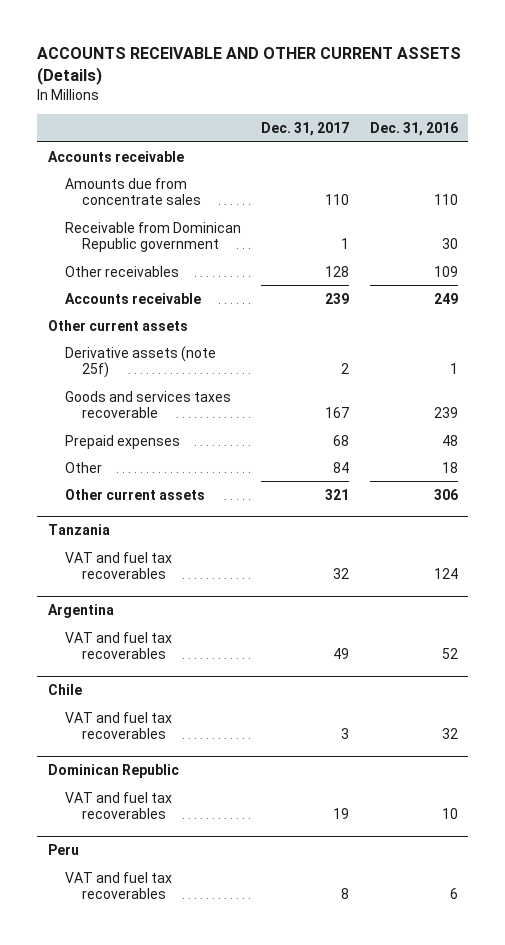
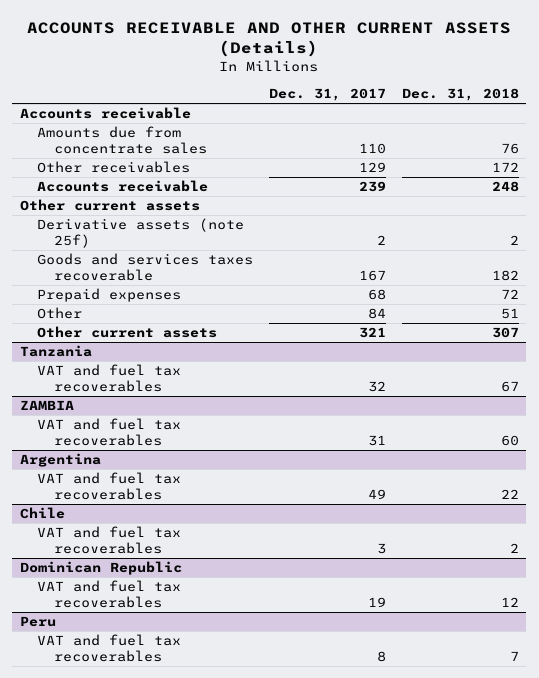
[369,121,458,136] Dec. 31, 2016 -> none
none -> [401,87,519,101] Dec. 31, 2018
[65,221,242,253] Receivable from Dominican Republic government -> none
[325,265,350,277] 128 -> [358,162,386,173] 129
none -> [19,400,74,411] ZAMBIA
none -> [37,418,182,446] VAT and fuel tax recoverables

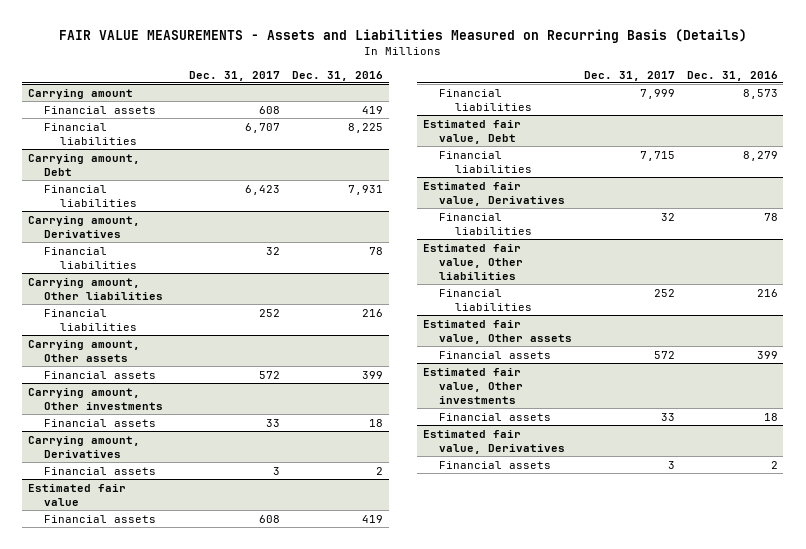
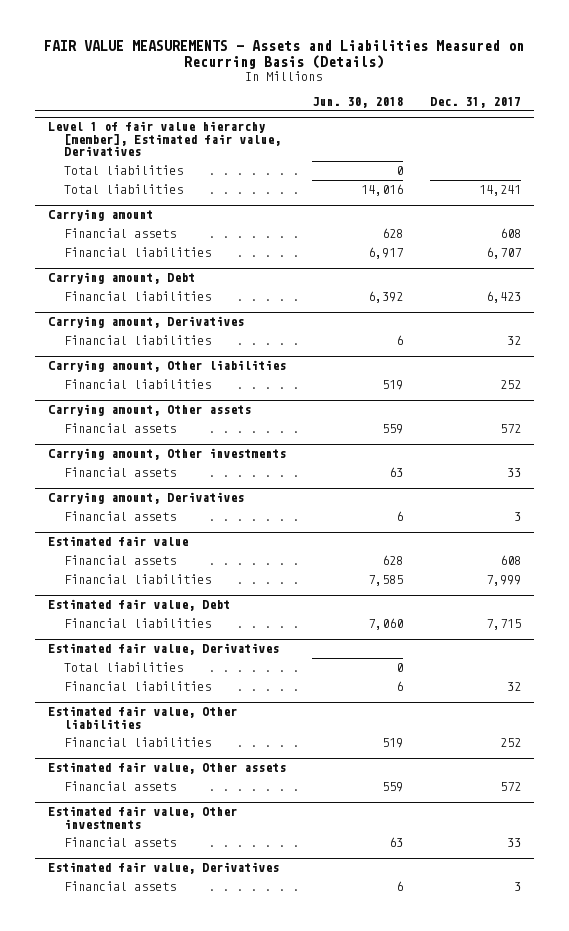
[291,70,383,81] Dec. 31, 2016 -> none
none -> [312,96,404,108] Jun. 30, 2018
none -> [48,121,282,157] Level 1 of fair value hierarchy [member], Estimated fair value, Derivatives
none -> [64,165,184,176] Total liabilities
none -> [64,184,184,195] Total liabilities
none -> [64,662,184,673] Total liabilities

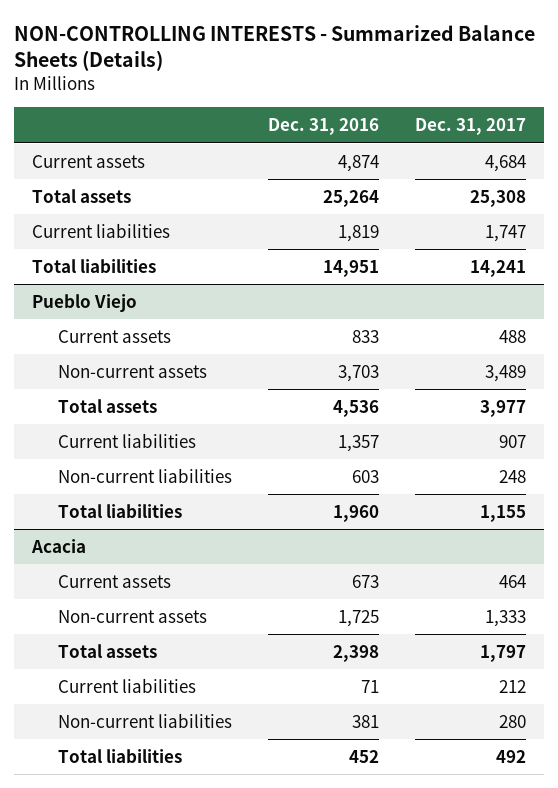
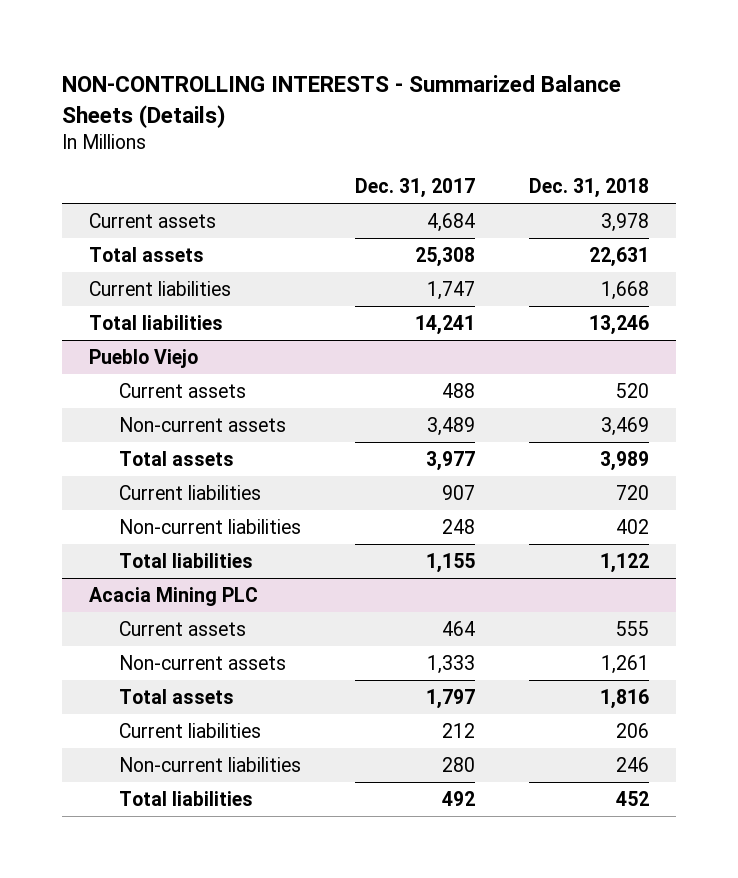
[267,118,379,136] Dec. 31, 2016 -> none
none -> [528,178,649,199] Dec. 31, 2018
[30,538,86,553] Acacia -> [88,587,258,607] Acacia Mining PLC

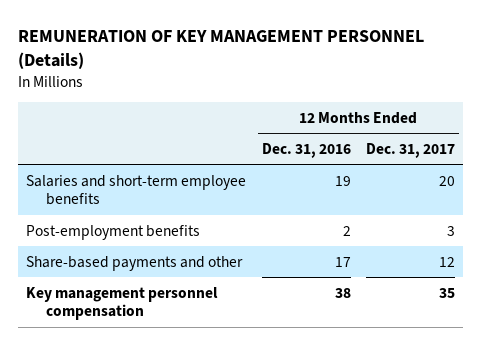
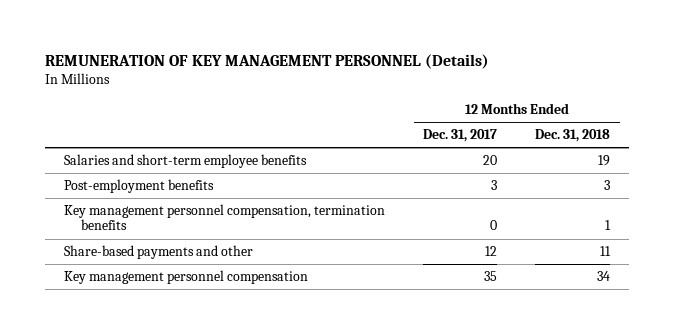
[261,142,351,158] Dec. 31, 2016 -> none
none -> [535,129,611,143] Dec. 31, 2018
none -> [64,204,386,231] Key management personnel compensation, termination benefits

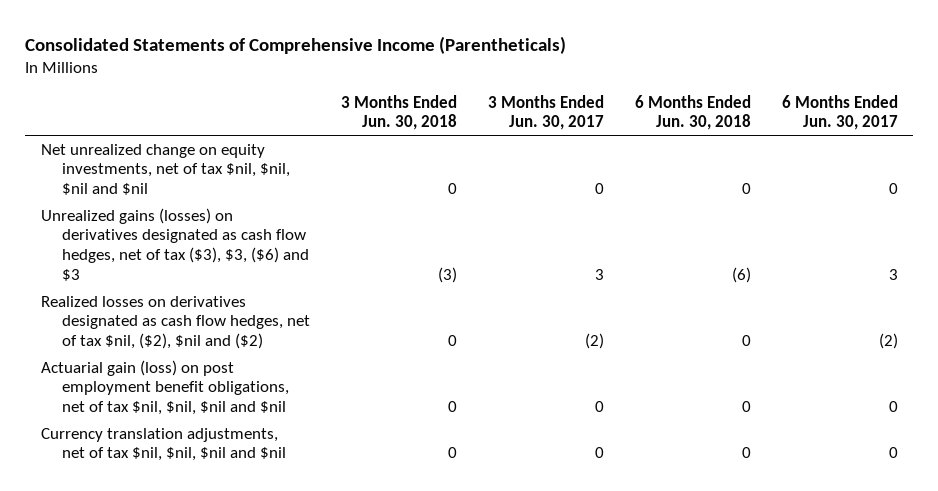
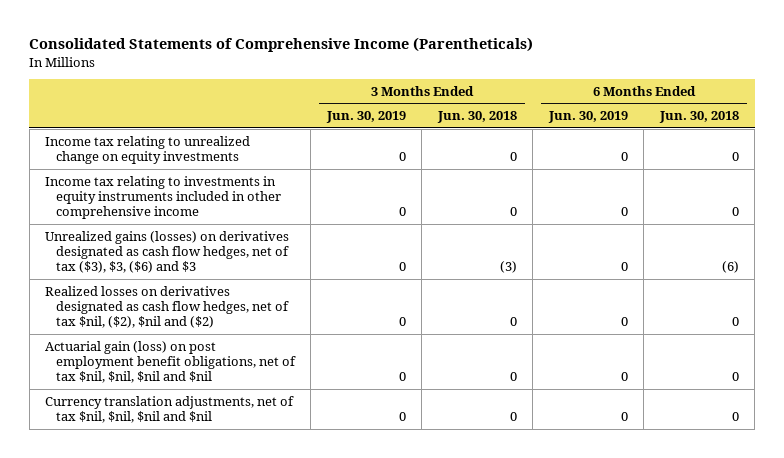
[487,94,604,131] 3 Months Ended Jun. 30, 2017 -> none
[781,94,898,131] 6 Months Ended Jun. 30, 2017 -> none
none -> [325,111,406,124] Jun. 30, 2019
none -> [547,111,628,124] Jun. 30, 2019
none -> [45,135,251,164] Income tax relating to unrealized change on equity investments
[40,143,291,195] Net unrealized change on equity investments, net of tax $nil, $nil, $nil and $nil -> [45,175,281,220] Income tax relating to investments in equity instruments included in other comprehensive income

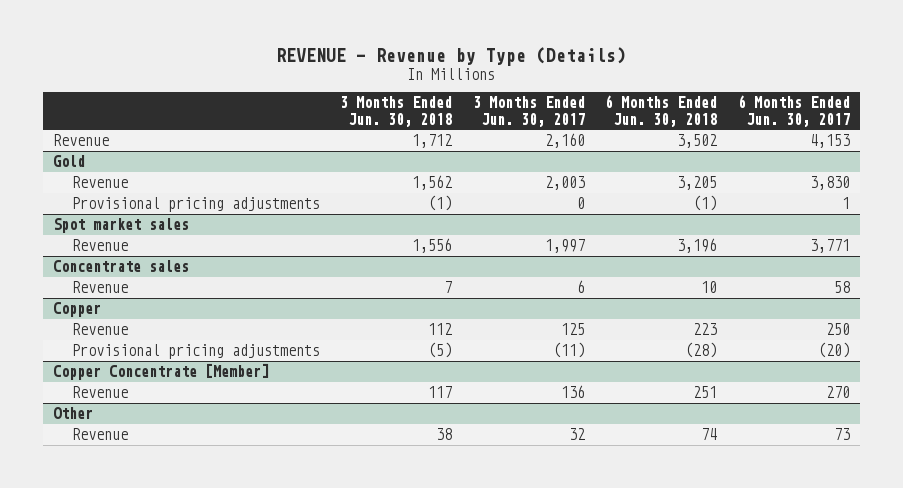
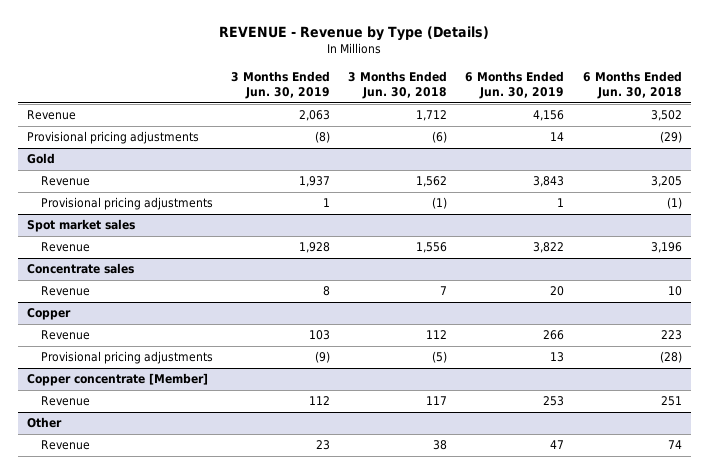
[472,96,585,127] 3 Months Ended Jun. 30, 2017 -> none
[737,95,850,127] 6 Months Ended Jun. 30, 2017 -> none
none -> [230,70,330,100] 3 Months Ended Jun. 30, 2019
none -> [465,70,565,100] 6 Months Ended Jun. 30, 2019
none -> [26,131,199,145] Provisional pricing adjustments
[52,363,269,381] Copper Concentrate [Member] -> [26,373,208,387] Copper concentrate [Member]

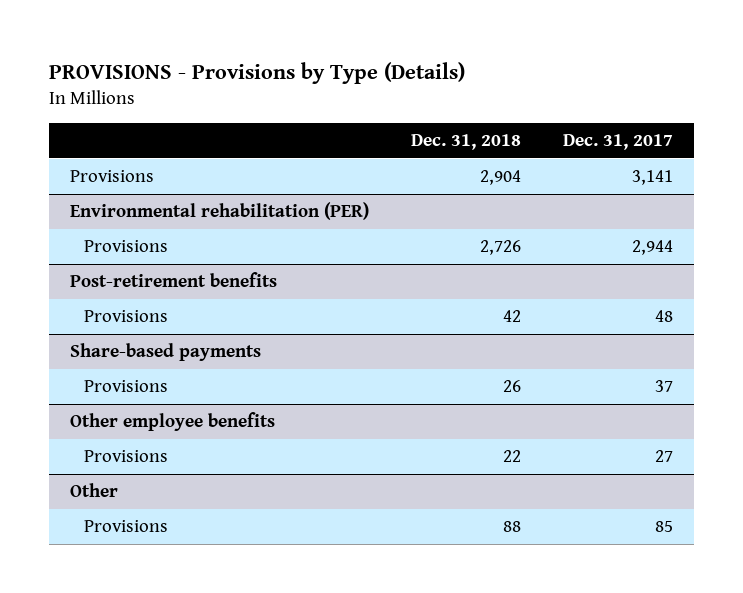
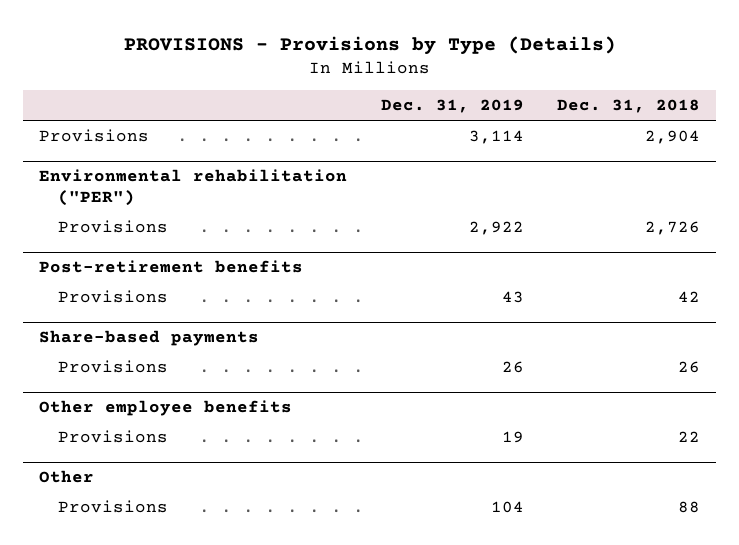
[563,134,674,151] Dec. 31, 2017 -> none
none -> [380,99,524,114] Dec. 31, 2019
[70,202,370,221] Environmental rehabilitation (PER) -> [39,169,348,207] Environmental rehabilitation ("PER")

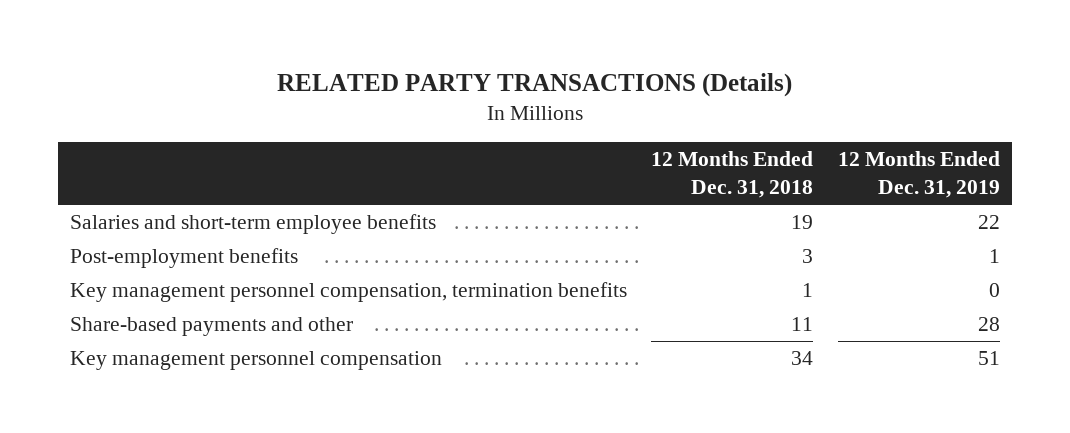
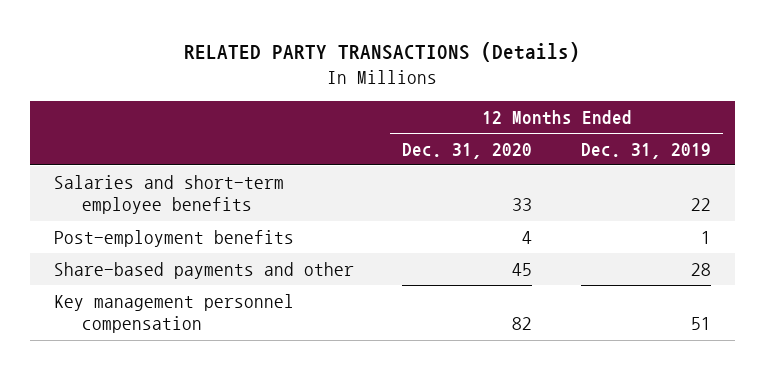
[651,151,814,199] 12 Months Ended Dec. 31, 2018 -> none
none -> [402,142,533,159] Dec. 31, 2020
[69,282,627,303] Key management personnel compensation, termination benefits -> none

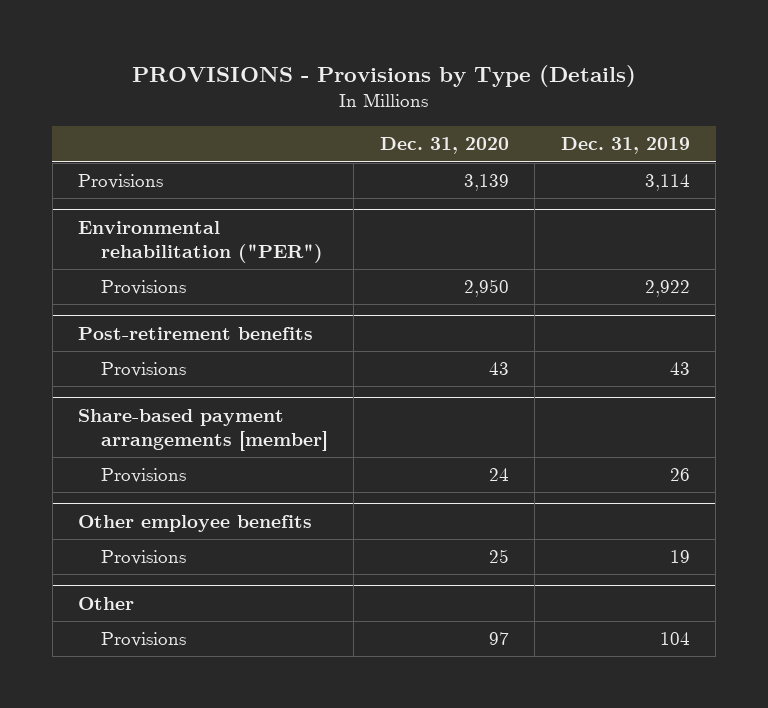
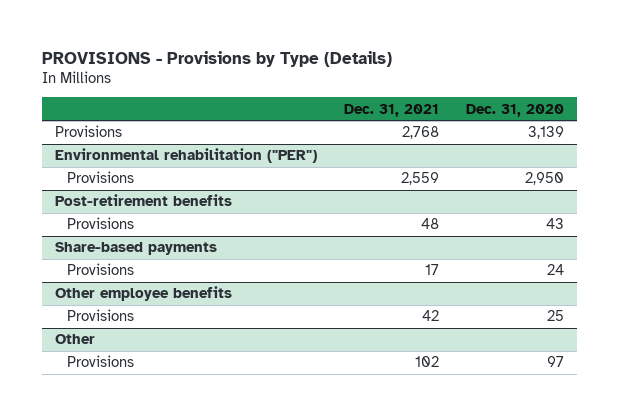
[560,137,690,155] Dec. 31, 2019 -> none
none -> [344,103,440,117] Dec. 31, 2021
[78,409,328,451] Share-based payment arrangements [member] -> [55,242,218,256] Share-based payments

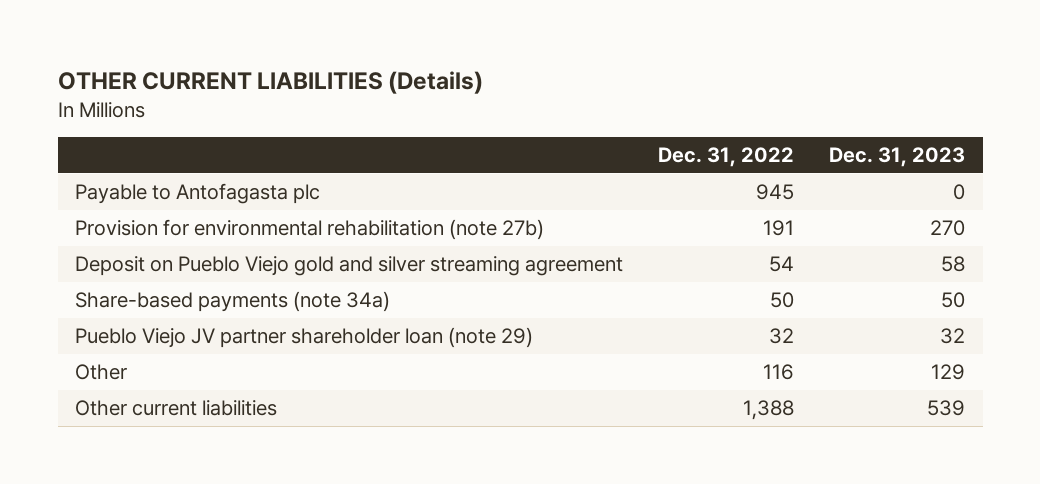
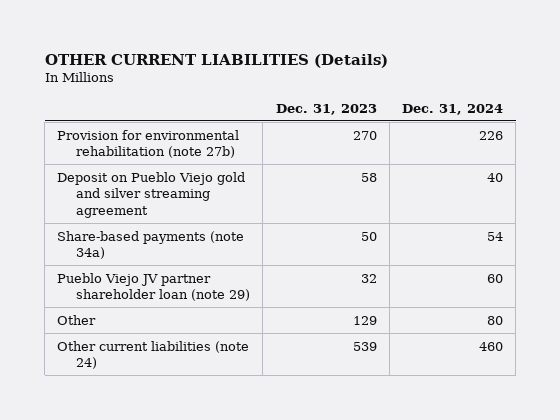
[658,147,795,168] Dec. 31, 2022 -> none
none -> [401,103,503,115] Dec. 31, 2024
[75,183,321,205] Payable to Antofagasta plc -> none
[75,400,278,417] Other current liabilities -> [57,340,250,370] Other current liabilities (note 24)

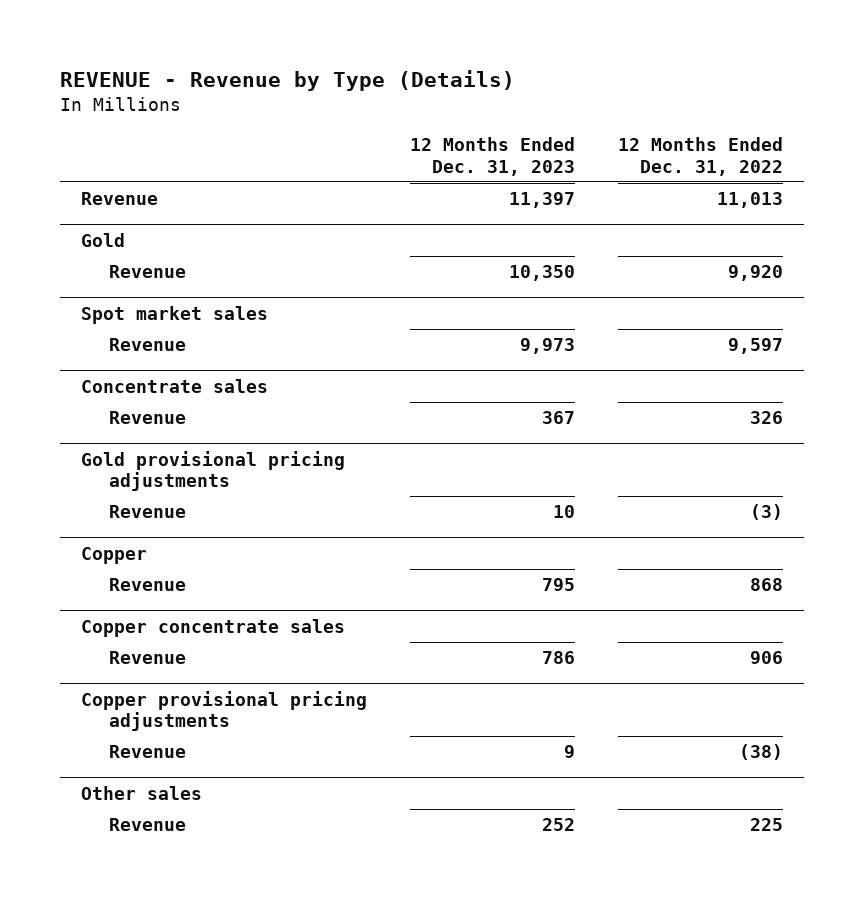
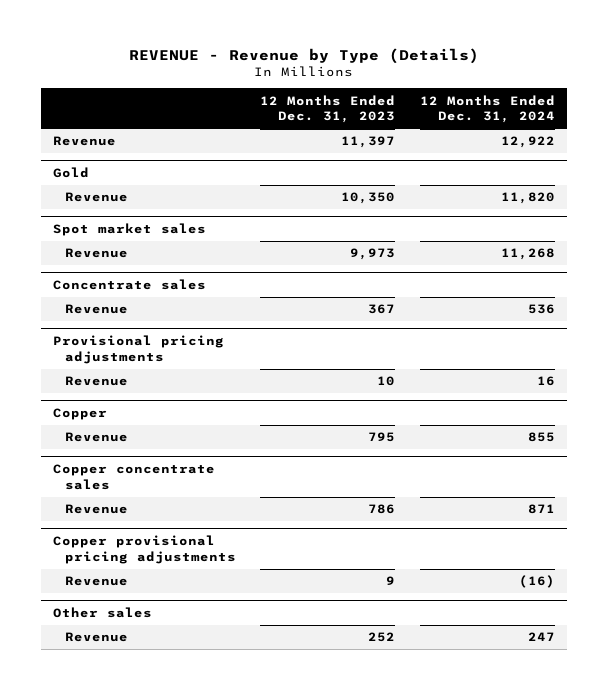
[617,137,783,176] 12 Months Ended Dec. 31, 2022 -> none
none -> [419,94,555,124] 12 Months Ended Dec. 31, 2024
[80,450,345,492] Gold provisional pricing adjustments -> [53,335,225,365] Provisional pricing adjustments

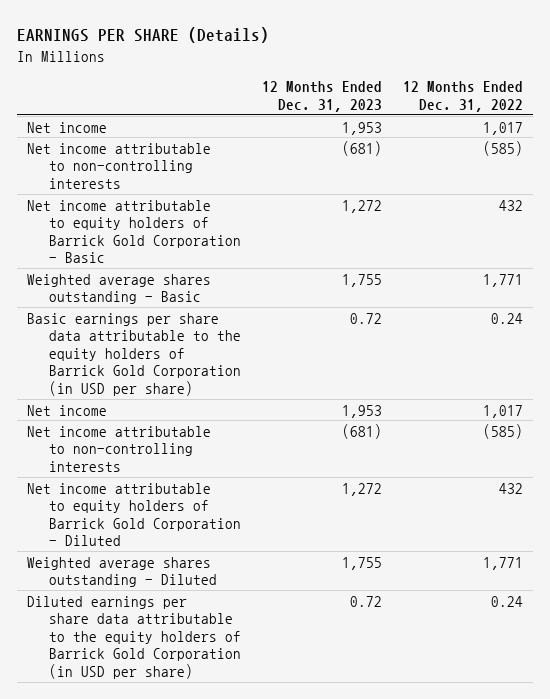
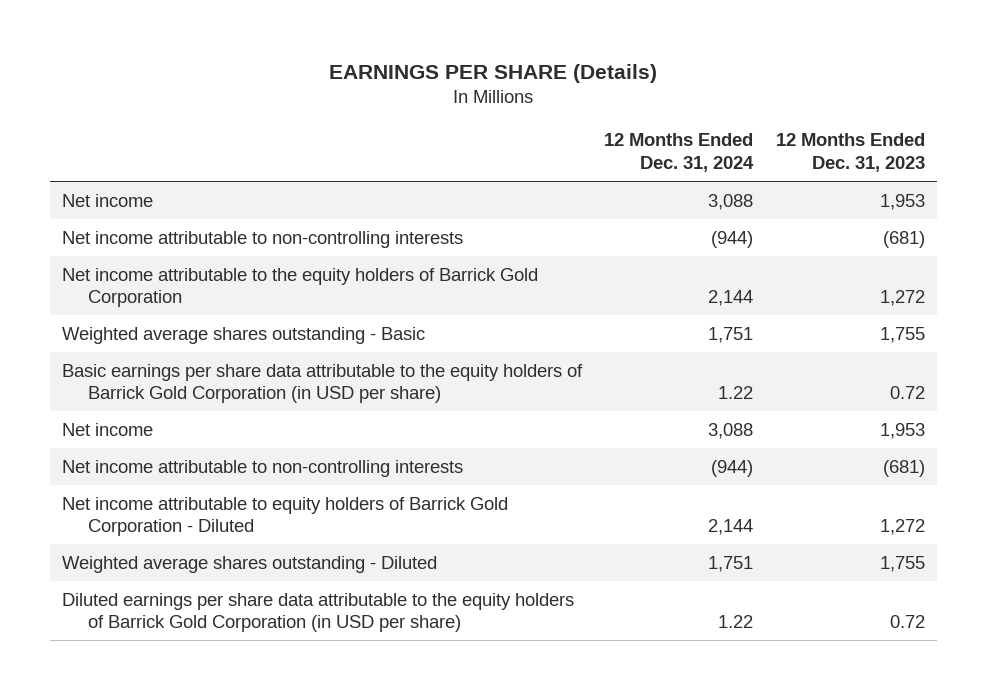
[402,81,523,112] 12 Months Ended Dec. 31, 2022 -> none
none -> [604,133,755,173] 12 Months Ended Dec. 31, 2024
[27,199,242,264] Net income attributable to equity holders of Barrick Gold Corporation - Basic -> [61,267,538,308] Net income attributable to the equity holders of Barrick Gold Corporation

